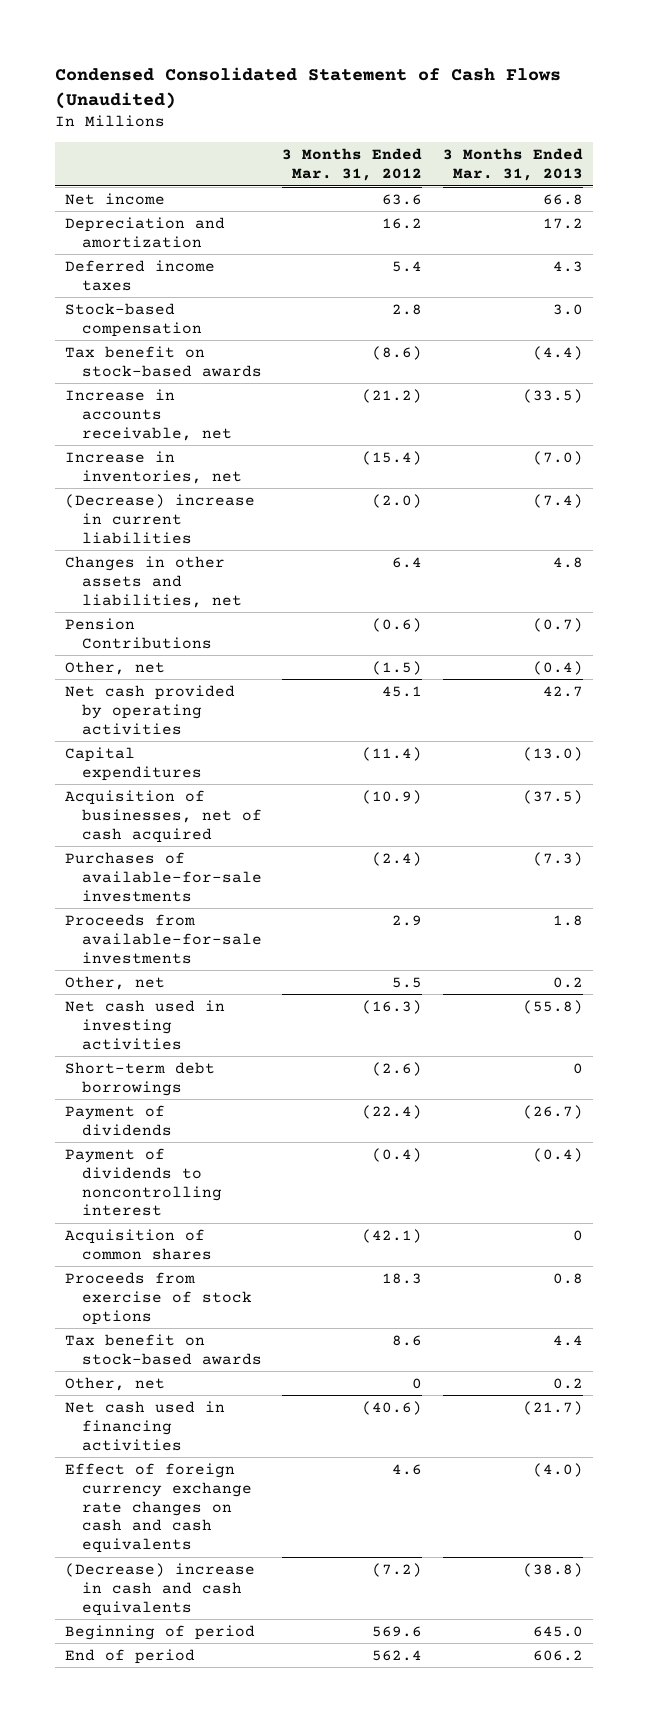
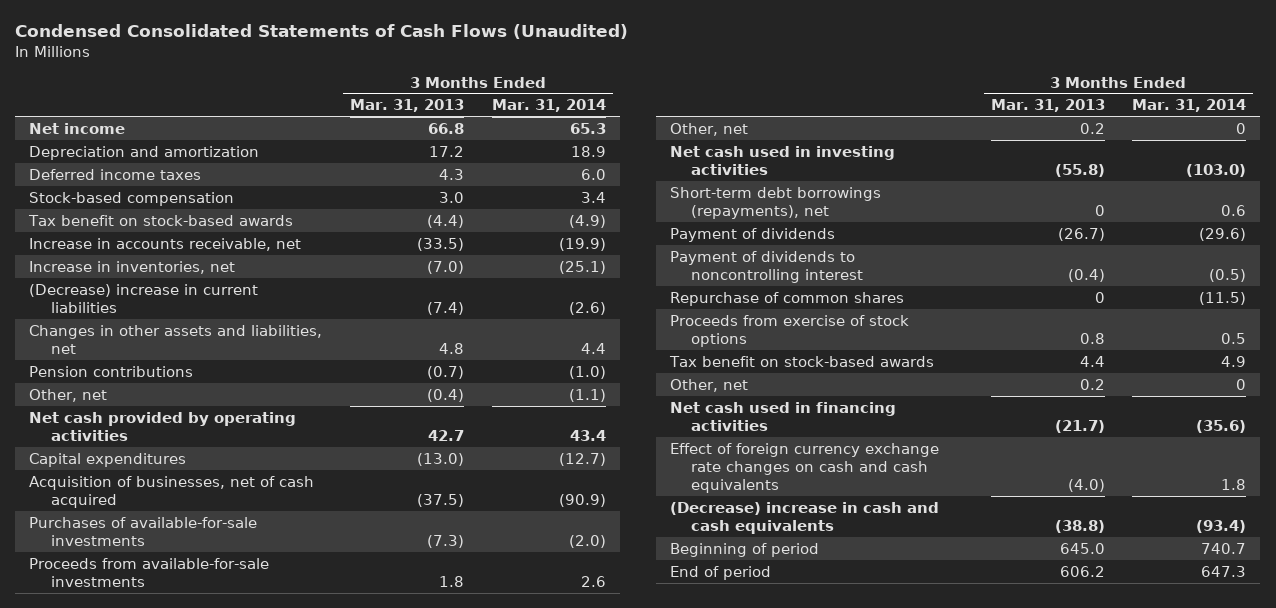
[54,66,561,109] Condensed Consolidated Statement of Cash Flows (Unaudited) -> [15,24,629,40] Condensed Consolidated Statements of Cash Flows (Unaudited)
[282,148,423,182] 3 Months Ended Mar. 31, 2012 -> none
none -> [491,99,606,113] Mar. 31, 2014
[65,617,212,649] Pension Contributions -> [29,365,194,377] Pension contributions
[65,1061,216,1096] Short-term debt borrowings -> [669,186,881,219] Short-term debt borrowings (repayments), net
[65,1228,212,1260] Acquisition of common shares -> [669,291,904,306] Repurchase of common shares

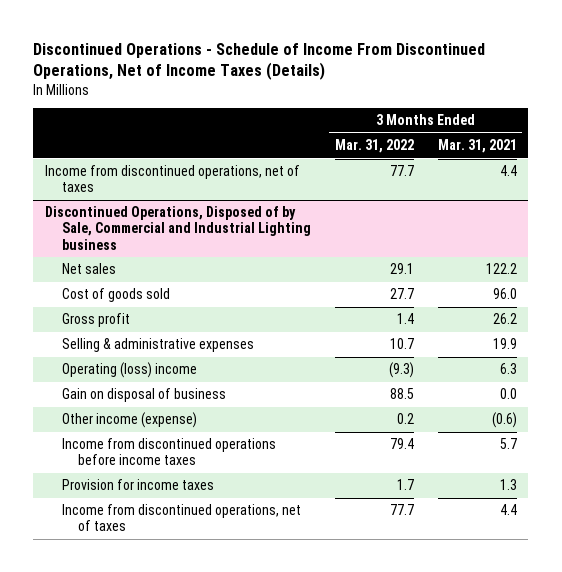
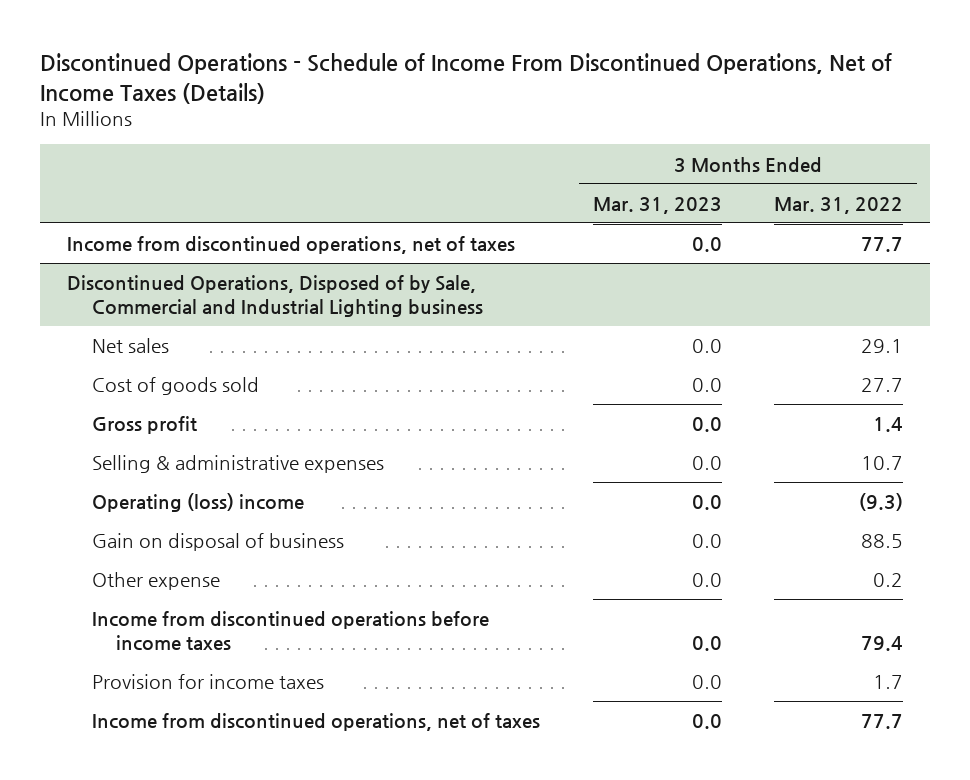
[437,139,517,154] Mar. 31, 2021 -> none
none -> [592,196,722,214] Mar. 31, 2023
[61,412,197,429] Other income (expense) -> [91,572,220,591] Other expense

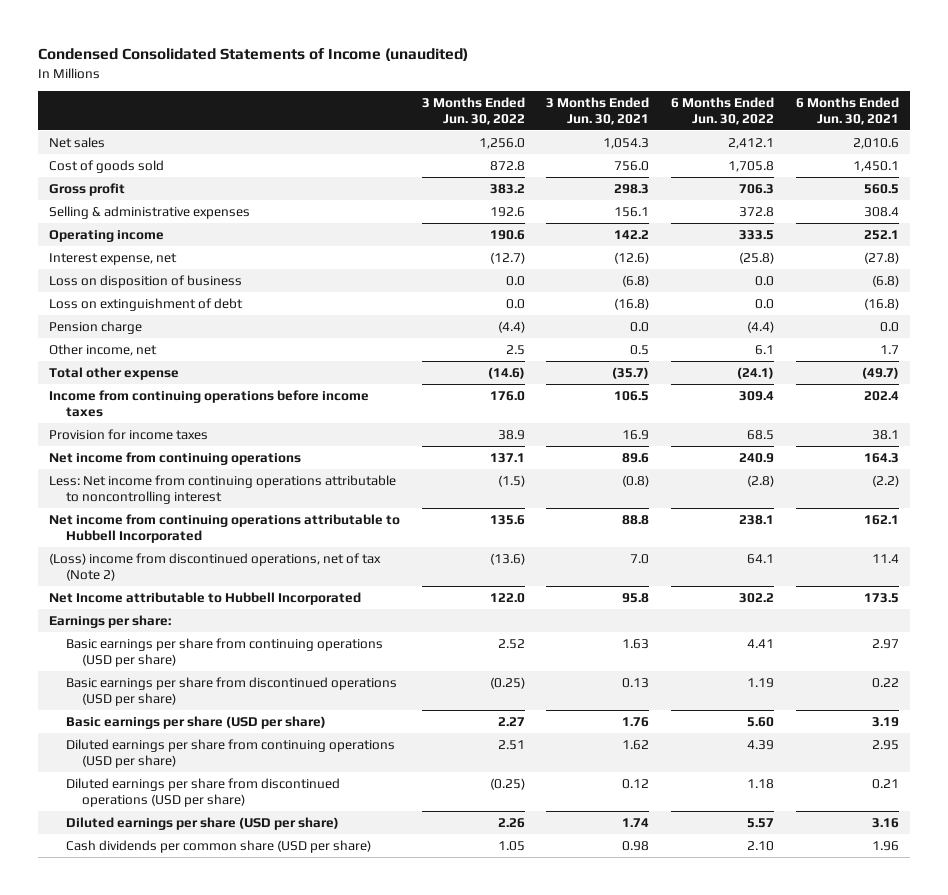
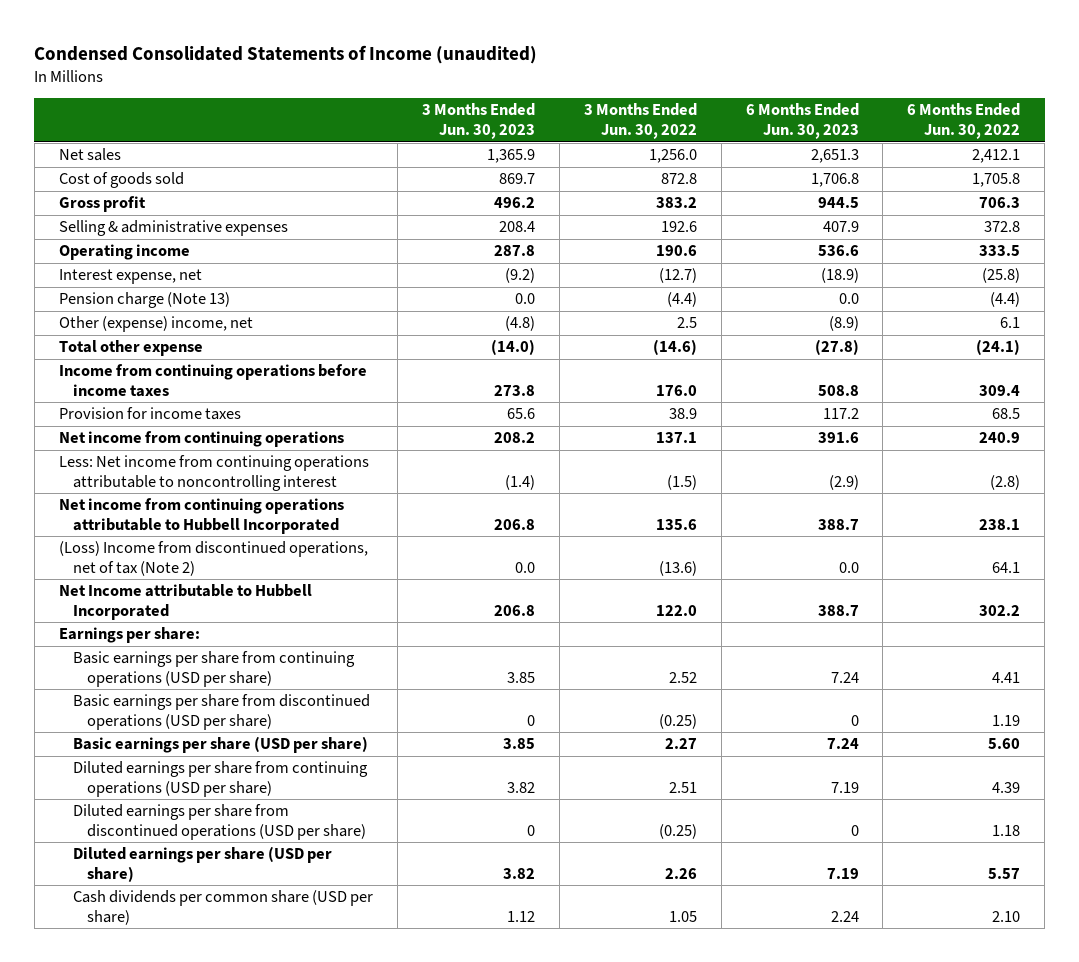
[546,96,650,125] 3 Months Ended Jun. 30, 2021 -> none
[796,96,900,125] 6 Months Ended Jun. 30, 2021 -> none
none -> [421,103,535,140] 3 Months Ended Jun. 30, 2023
none -> [745,103,859,140] 6 Months Ended Jun. 30, 2023
[48,274,242,288] Loss on disposition of business -> none
[48,297,243,311] Loss on extinguishment of debt -> none
[48,320,142,334] Pension charge -> [58,292,230,309] Pension charge (Note 13)
[48,343,157,356] Other income, net -> [58,316,253,333] Other (expense) income, net
[48,552,381,581] (Loss) income from discontinued operations, net of tax (Note 2) -> [58,541,368,576] (Loss) Income from discontinued operations, net of tax (Note 2)

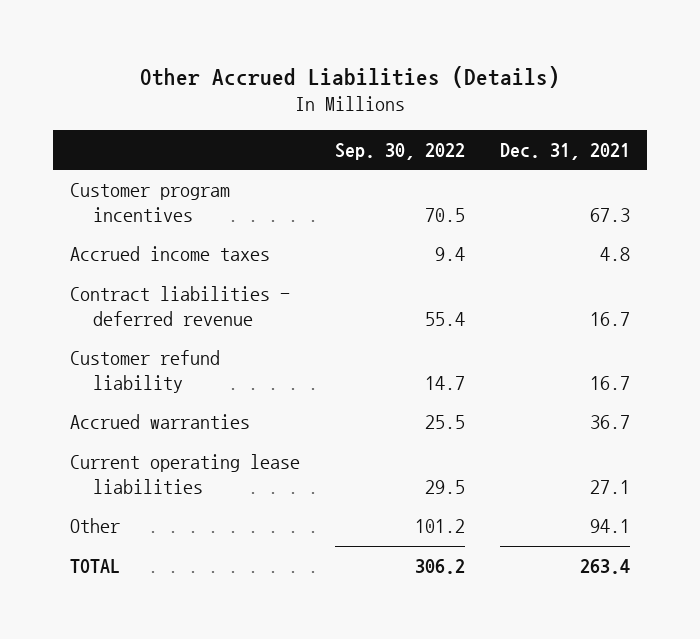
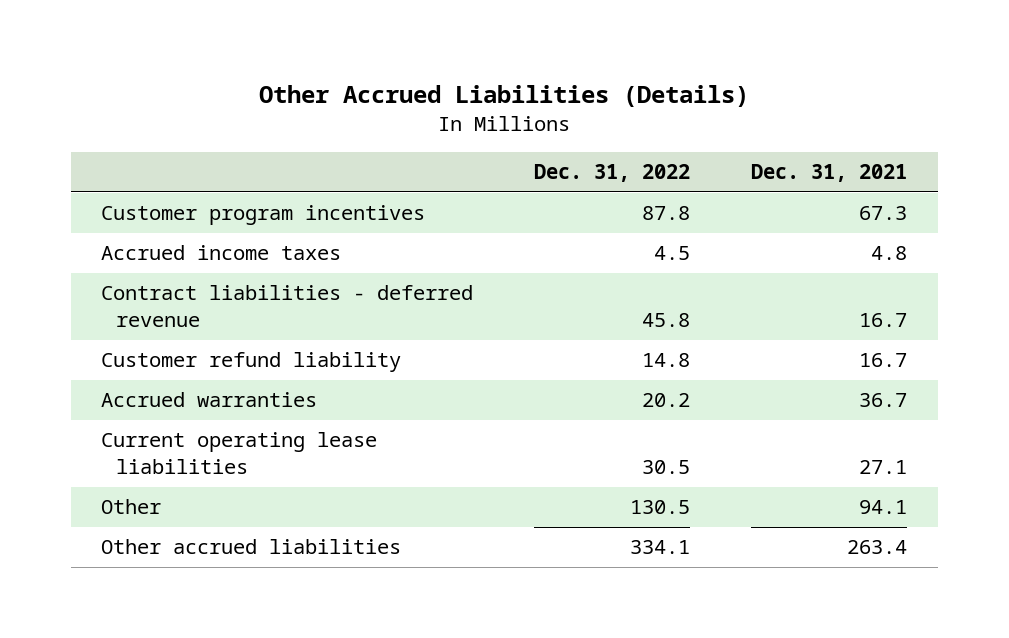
[335,142,466,160] Sep. 30, 2022 -> none
none -> [534,164,691,183] Dec. 31, 2022
[70,559,121,574] TOTAL -> [101,539,402,555] Other accrued liabilities

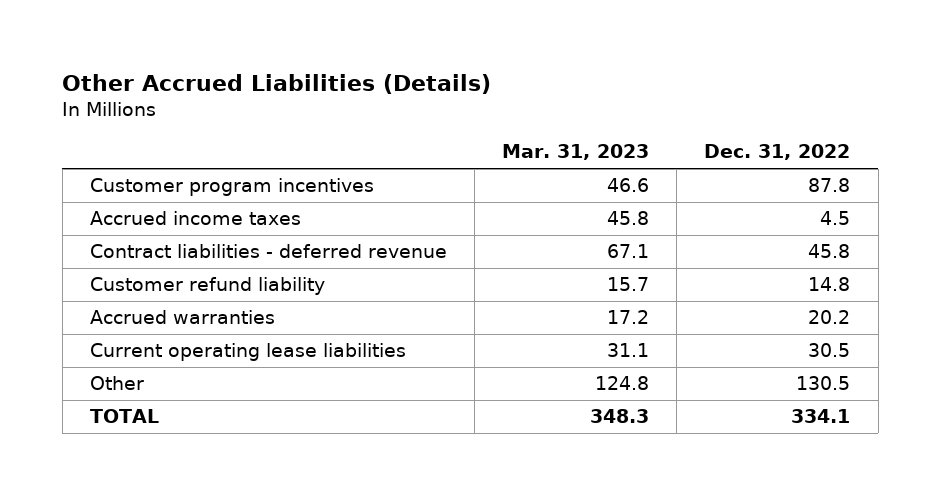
[751,164,908,183] Dec. 31, 2021 -> none
none -> [502,144,650,161] Mar. 31, 2023
[101,539,402,555] Other accrued liabilities -> [90,409,160,424] TOTAL

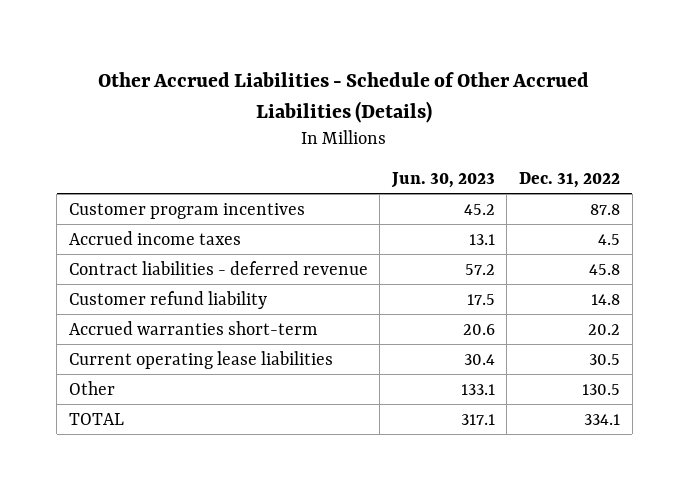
[62,74,492,95] Other Accrued Liabilities (Details) -> [98,72,590,123] Other Accrued Liabilities - Schedule of Other Accrued Liabilities (Details)
[502,144,650,161] Mar. 31, 2023 -> none
none -> [390,172,495,189] Jun. 30, 2023
[90,310,276,325] Accrued warranties -> [68,320,318,335] Accrued warranties short-term

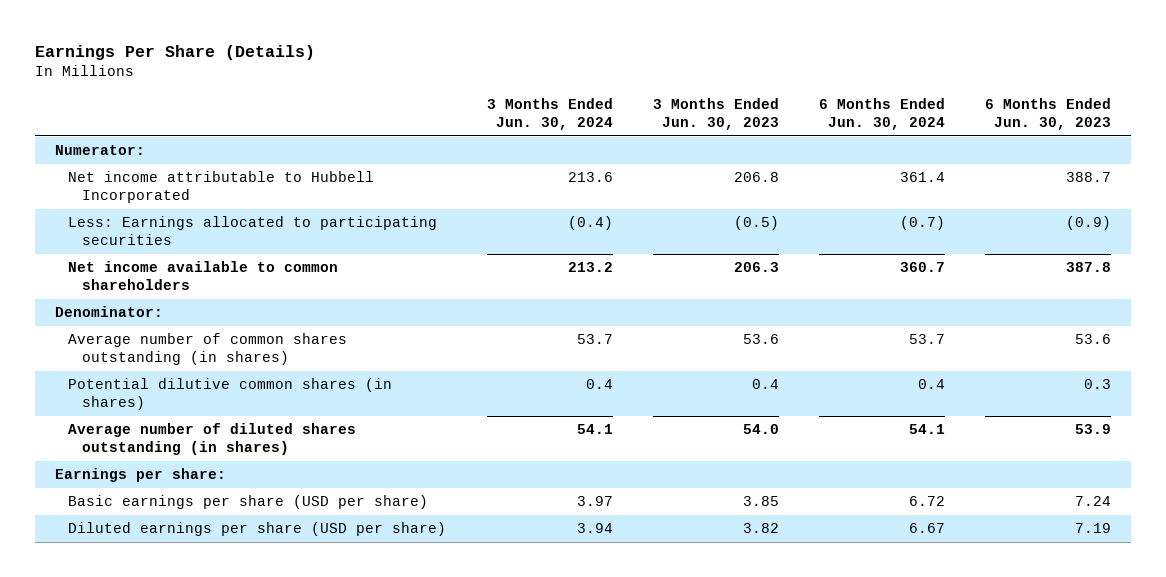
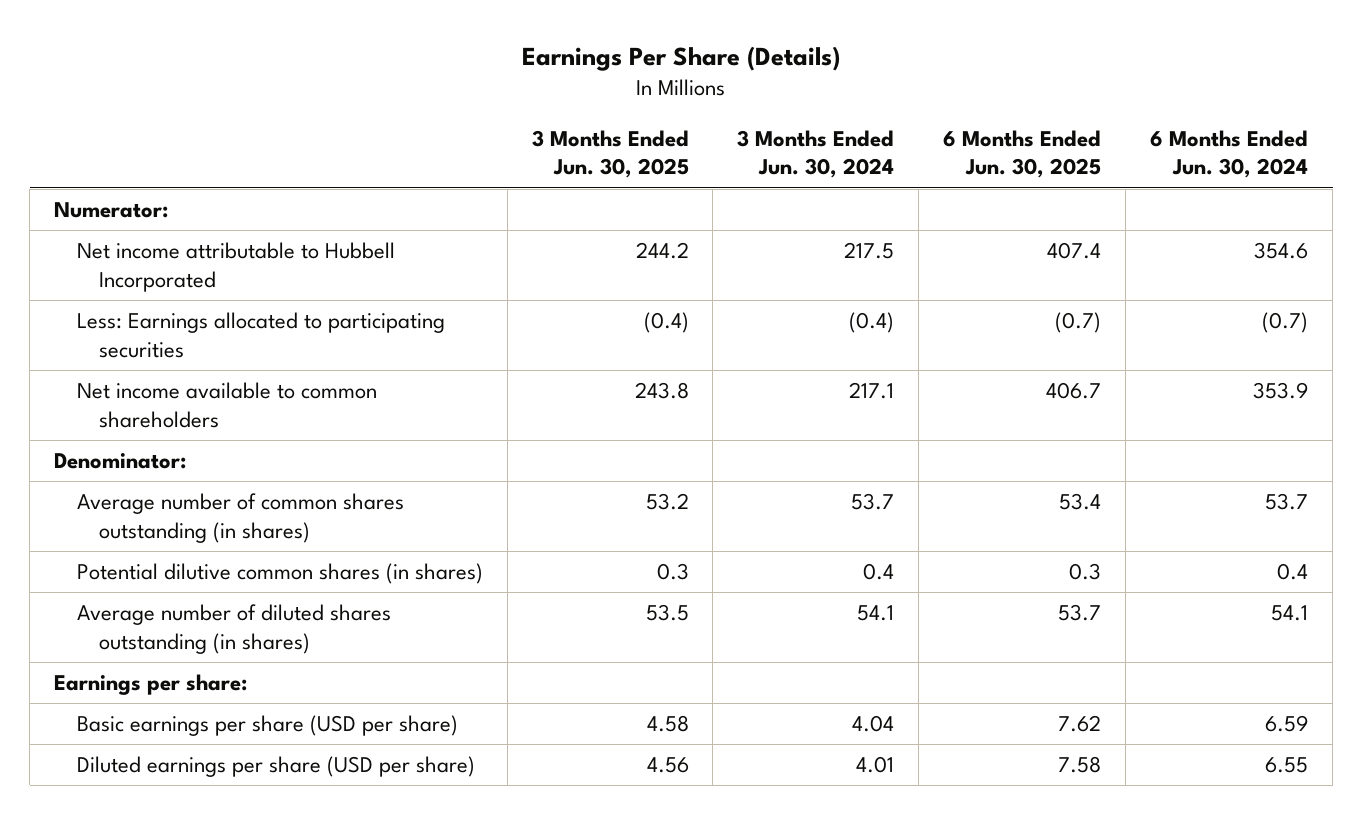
[652,98,779,130] 3 Months Ended Jun. 30, 2023 -> none
[985,98,1112,130] 6 Months Ended Jun. 30, 2023 -> none
none -> [531,129,689,179] 3 Months Ended Jun. 30, 2025
none -> [943,129,1102,179] 6 Months Ended Jun. 30, 2025
[567,172,613,183] 213.6 -> [844,242,895,260] 217.5
[899,172,945,183] 361.4 -> [1254,242,1309,260] 354.6
[567,262,613,273] 213.2 -> [849,382,895,400] 217.1
[899,262,945,273] 360.7 -> [1253,382,1309,400] 353.9
[576,496,613,507] 3.97 -> [852,715,895,733] 4.04
[908,496,945,507] 6.72 -> [1265,715,1309,733] 6.59
[576,523,613,534] 3.94 -> [856,756,895,774] 4.01
[908,523,945,534] 6.67 -> [1265,757,1309,774] 6.55

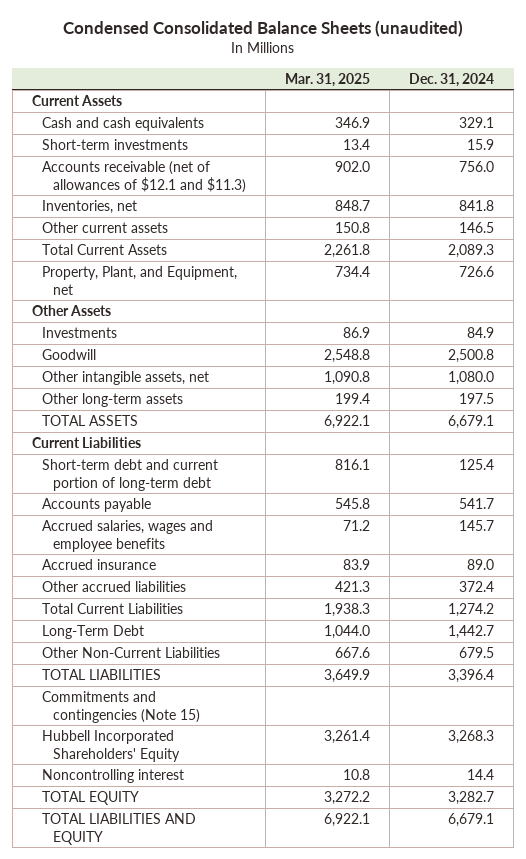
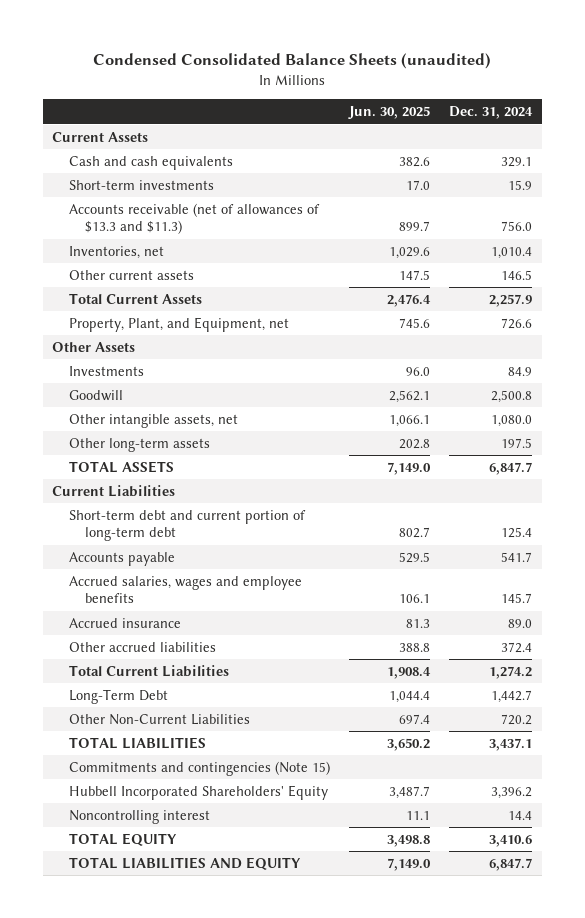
[285,72,371,87] Mar. 31, 2025 -> none
none -> [348,105,431,119] Jun. 30, 2025
[42,160,246,193] Accounts receivable (net of allowances of $12.1 and $11.3) -> [68,202,320,235] Accounts receivable (net of allowances of $13.3 and $11.3)
[459,199,495,211] 841.8 -> [491,246,533,259] 1,010.4
[448,243,495,258] 2,089.3 -> [489,293,533,307] 2,257.9
[448,414,495,429] 6,679.1 -> [489,461,533,475] 6,847.7
[459,646,495,658] 679.5 -> [501,713,533,725] 720.2
[448,668,495,683] 3,396.4 -> [489,737,533,751] 3,437.1
[448,729,495,744] 3,268.3 -> [491,786,533,799] 3,396.2
[448,790,495,805] 3,282.7 -> [489,834,533,847] 3,410.6
[448,812,495,827] 6,679.1 -> [489,857,533,871] 6,847.7

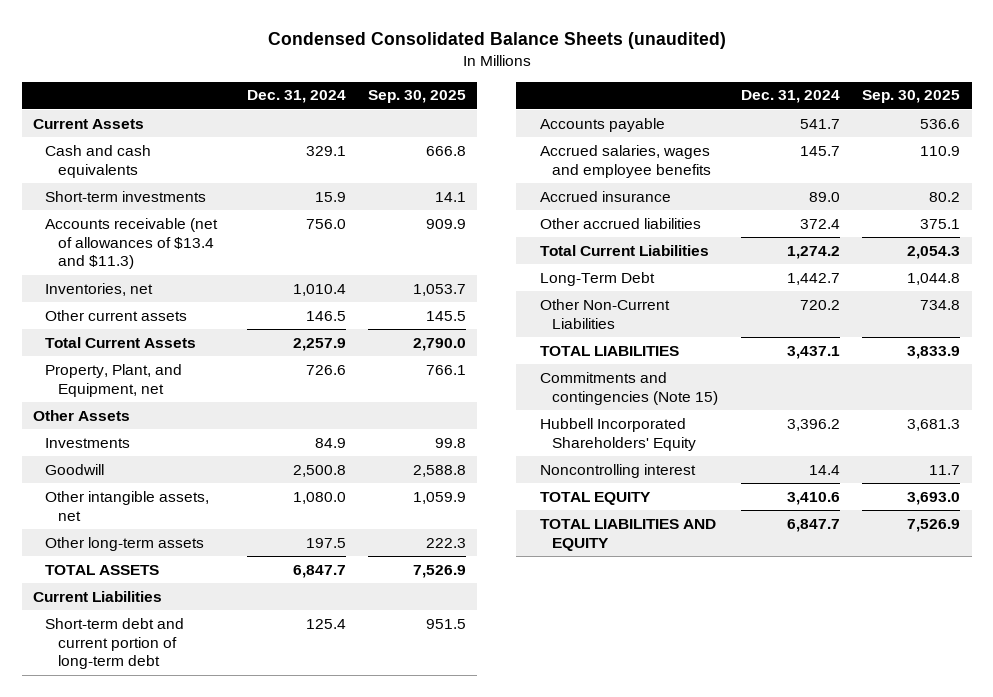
[348,105,431,119] Jun. 30, 2025 -> none
none -> [368,90,467,104] Sep. 30, 2025
[68,202,320,235] Accounts receivable (net of allowances of $13.3 and $11.3) -> [45,217,219,270] Accounts receivable (net of allowances of $13.4 and $11.3)

